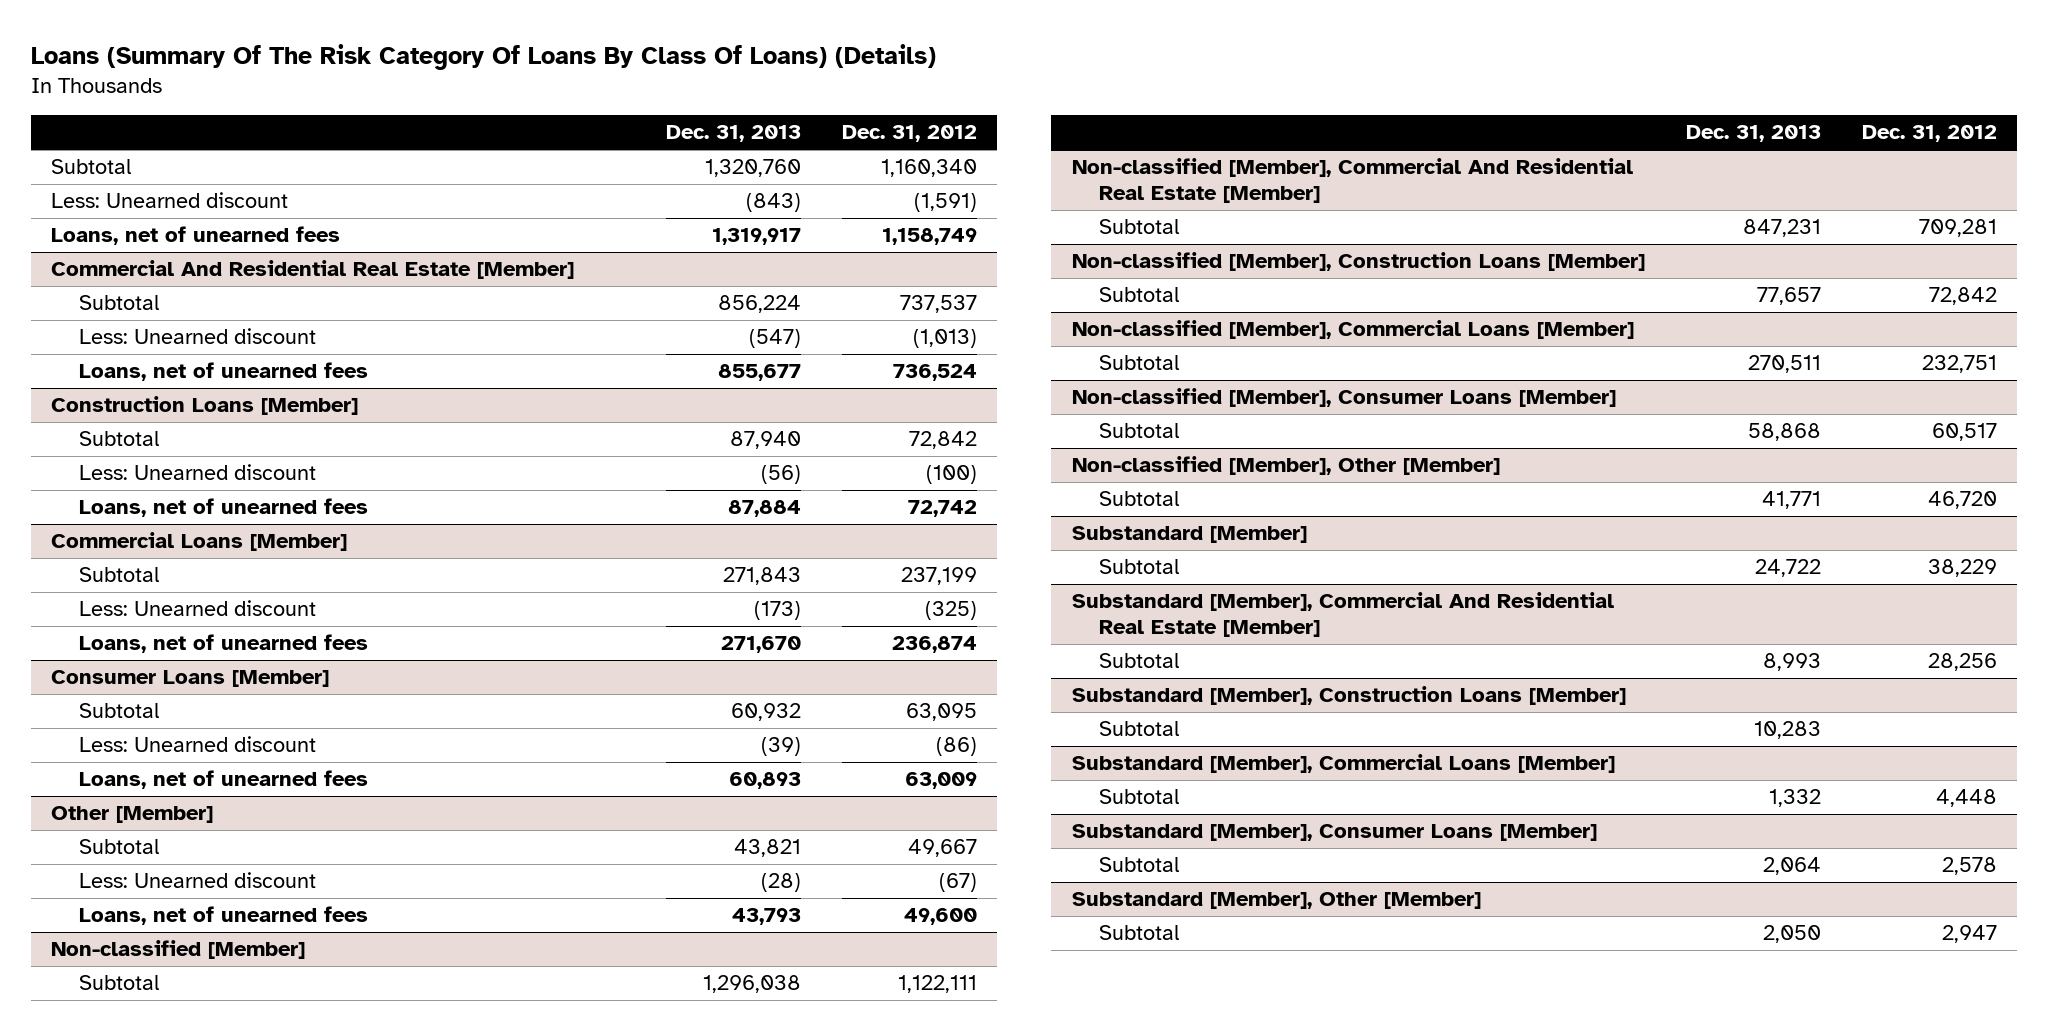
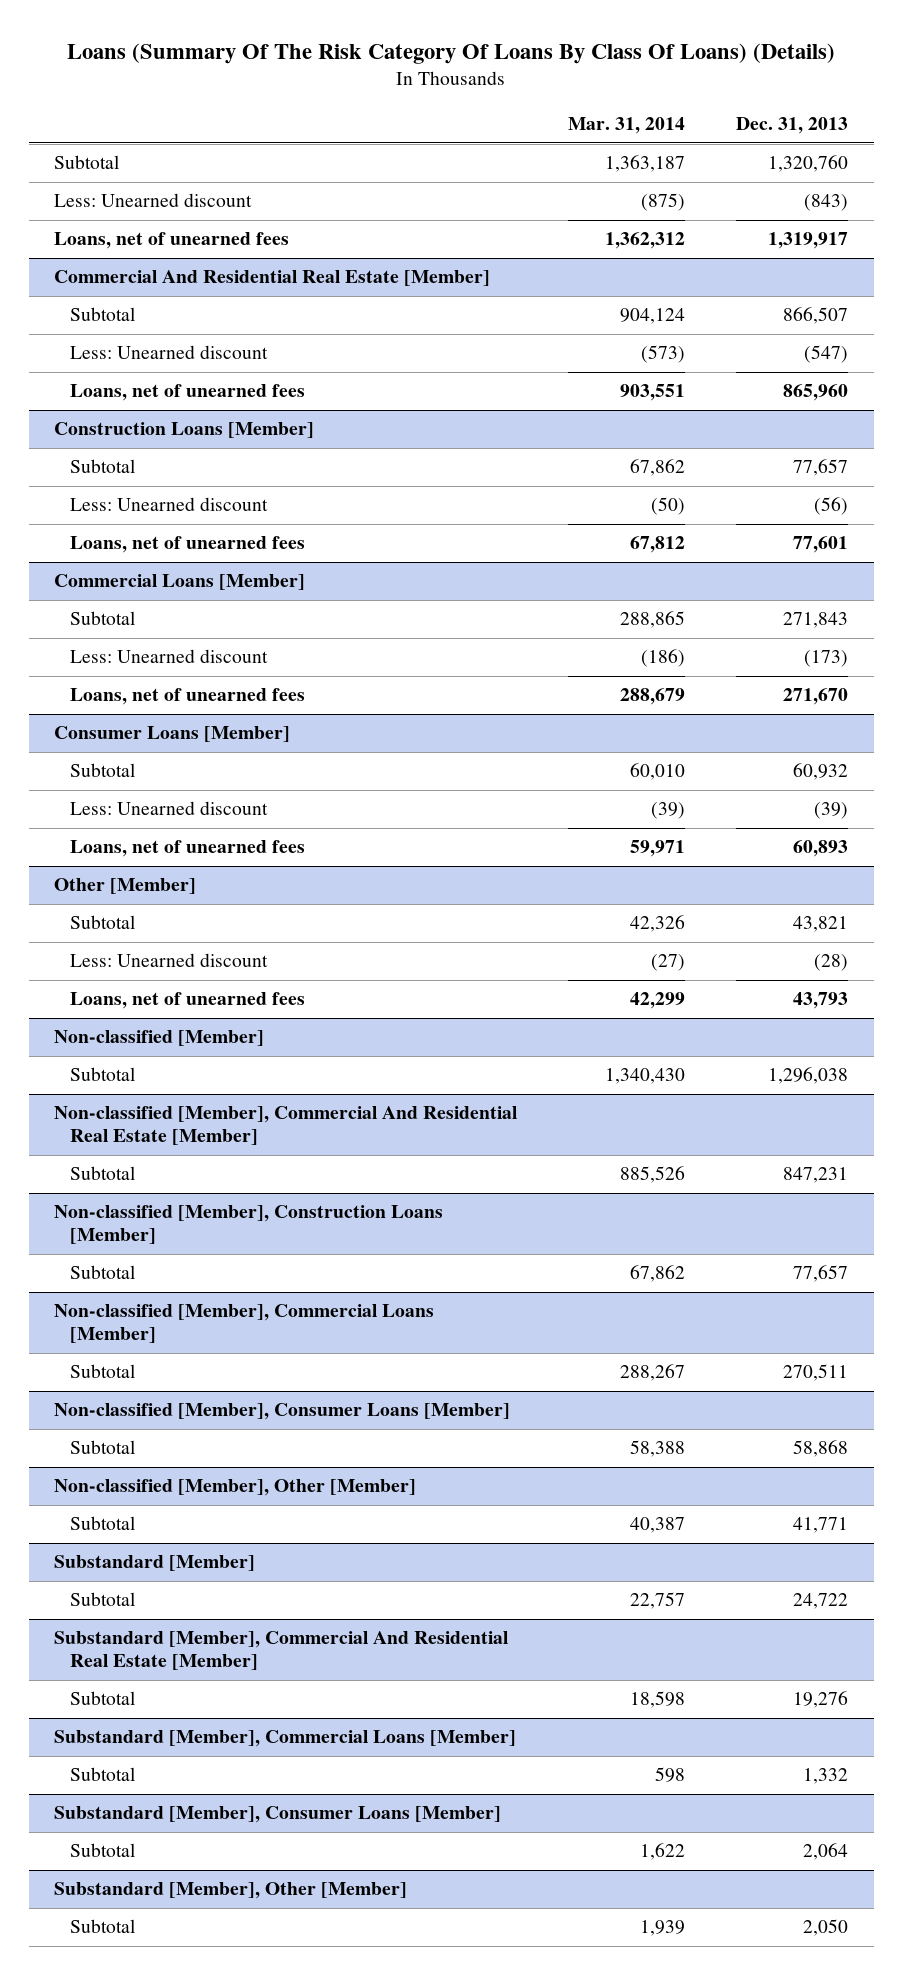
[841,125,977,143] Dec. 31, 2012 -> none
none -> [568,116,686,134] Mar. 31, 2014
[717,295,801,314] 856,224 -> [783,307,849,325] 866,507
[717,364,801,382] 855,677 -> [783,384,849,402] 865,960
[729,431,801,450] 87,940 -> [793,459,849,477] 77,657
[727,500,801,518] 87,884 -> [793,536,849,554] 77,601
[1071,686,1626,706] Substandard [Member], Construction Loans [Member] -> none
[1098,721,1179,737] Subtotal -> none
[1762,653,1821,672] 8,993 -> [793,1691,849,1709] 19,276

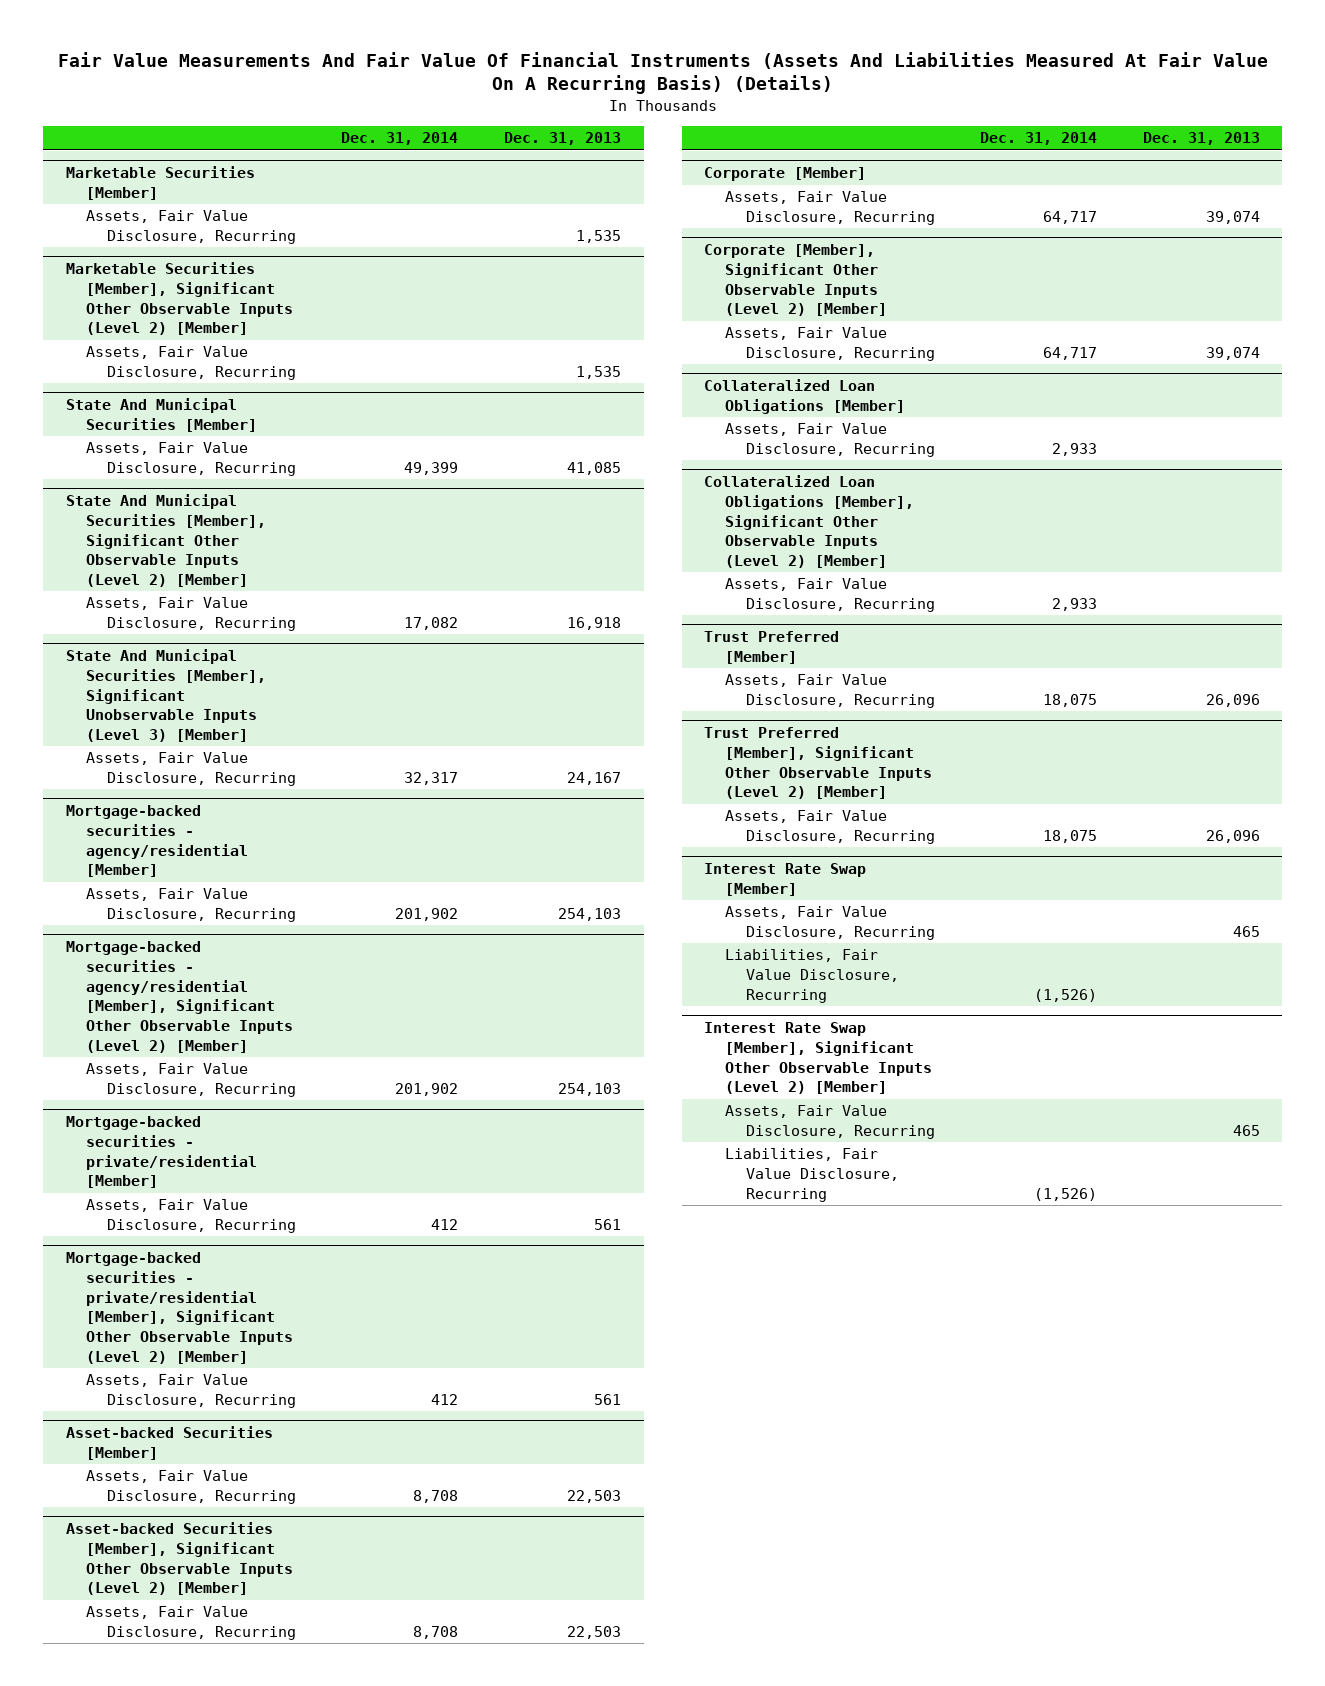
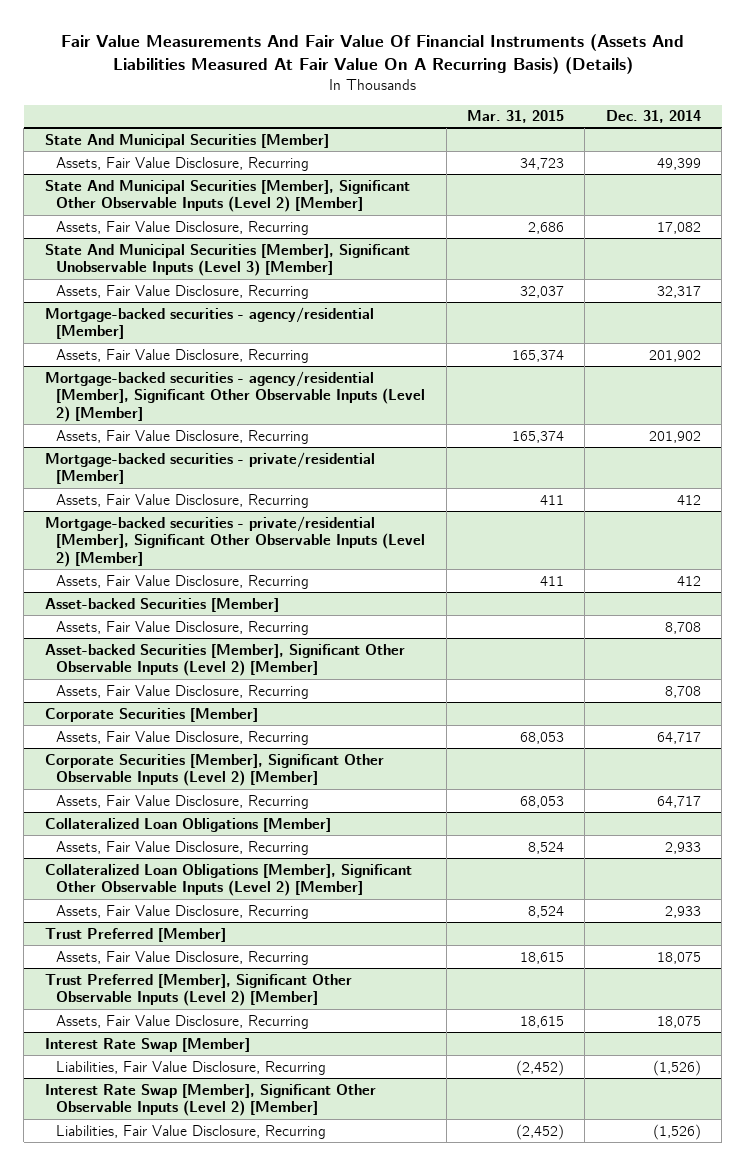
[503,132,621,146] Dec. 31, 2013 -> none
none -> [467,110,565,124] Mar. 31, 2015
[65,166,255,200] Marketable Securities [Member] -> none
[86,210,296,245] Assets, Fair Value Disclosure, Recurring -> none
[65,262,294,336] Marketable Securities [Member], Significant Other Observable Inputs (Level 2) [Member] -> none
[86,346,296,381] Assets, Fair Value Disclosure, Recurring -> none
[704,167,867,182] Corporate [Member] -> [44,707,258,722] Corporate Securities [Member]
[704,244,888,317] Corporate [Member], Significant Other Observable Inputs (Level 2) [Member] -> [44,753,384,787] Corporate Securities [Member], Significant Other Observable Inputs (Level 2) [Member]
[725,906,935,941] Assets, Fair Value Disclosure, Recurring -> none
[725,1105,935,1140] Assets, Fair Value Disclosure, Recurring -> none

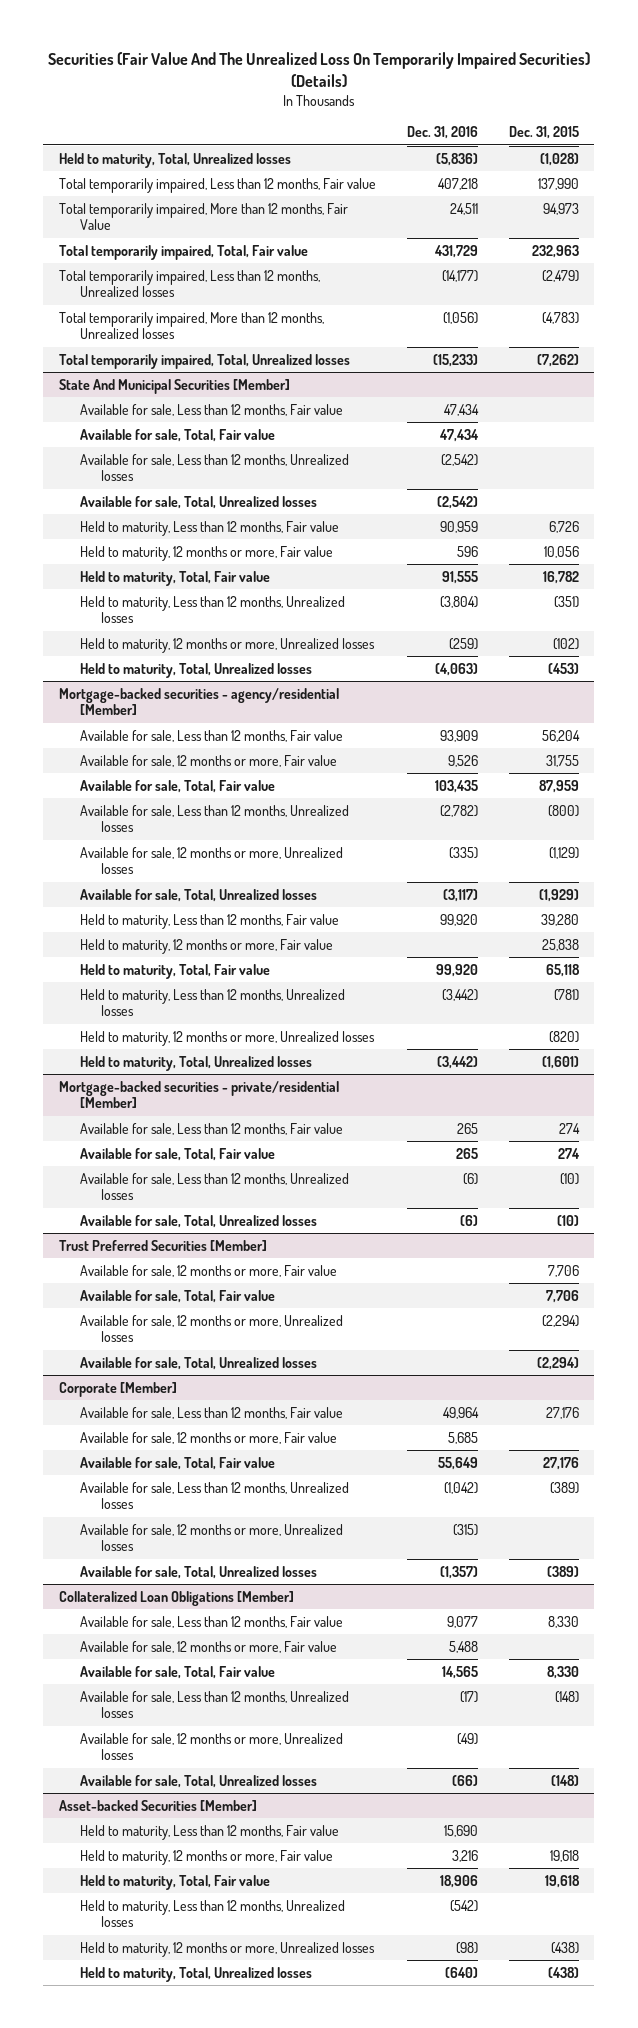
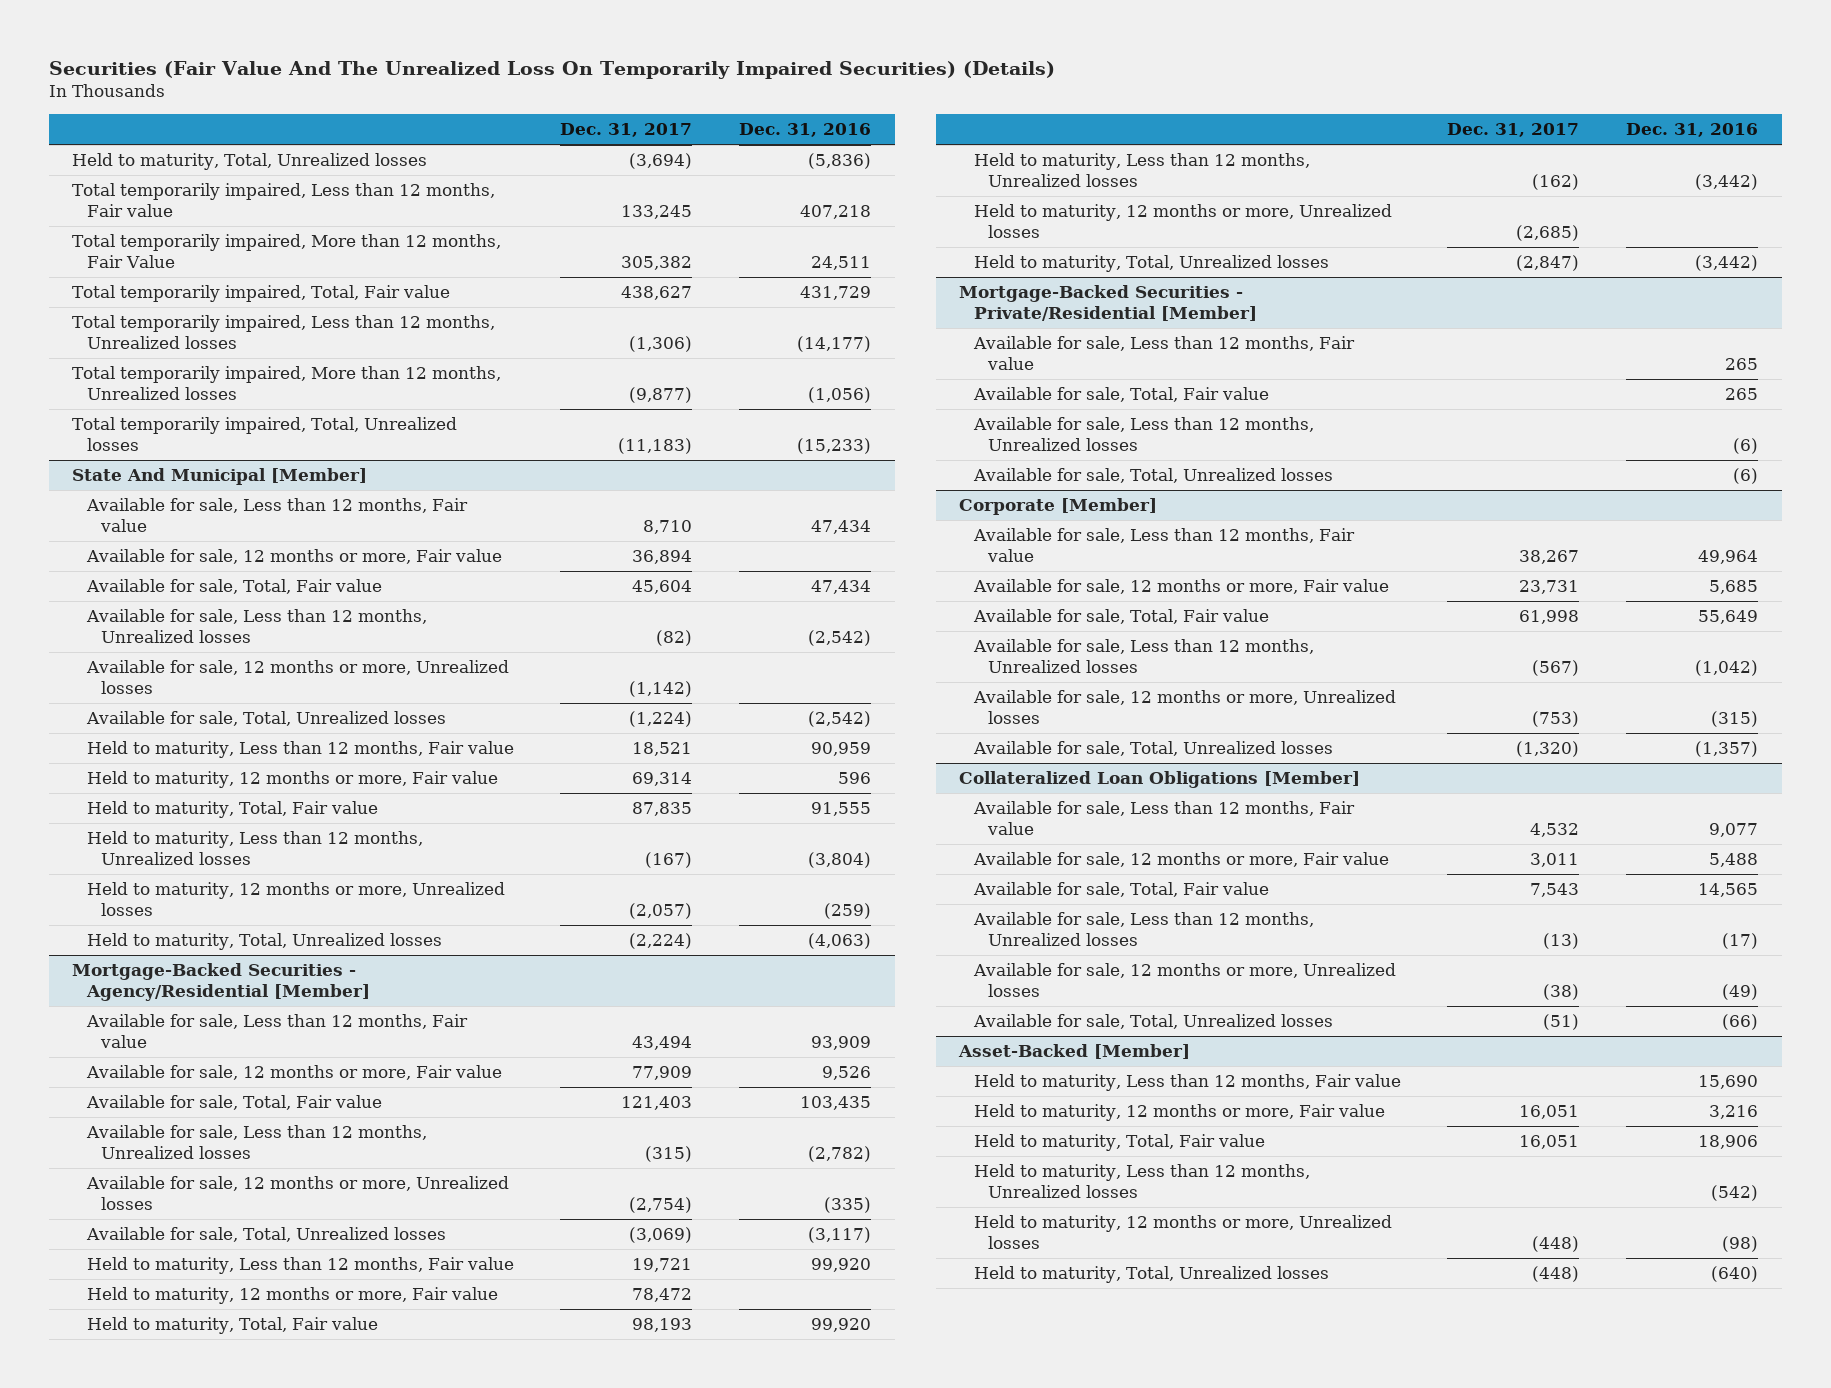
[508,126,579,140] Dec. 31, 2015 -> none
none -> [560,122,693,137] Dec. 31, 2017
[58,378,290,394] State And Municipal Securities [Member] -> [72,468,368,486] State And Municipal [Member]
none -> [85,549,502,565] Available for sale, 12 months or more, Fair value
none -> [85,660,509,694] Available for sale, 12 months or more, Unrealized losses
[58,687,339,716] Mortgage-backed securities - agency/residential [Member] -> [72,963,370,1001] Mortgage-Backed Securities - Agency/Residential [Member]
[58,1080,339,1109] Mortgage-backed securities - private/residential [Member] -> [959,285,1257,321] Mortgage-Backed Securities - Private/Residential [Member]
[58,1239,267,1251] Trust Preferred Securities [Member] -> none
[79,1264,337,1277] Available for sale, 12 months or more, Fair value -> none
[79,1289,275,1303] Available for sale, Total, Fair value -> none
[79,1314,343,1343] Available for sale, 12 months or more, Unrealized losses -> none
[79,1356,317,1370] Available for sale, Total, Unrealized losses -> none
[58,1799,257,1811] Asset-backed Securities [Member] -> [958,1044,1191,1060] Asset-Backed [Member]

